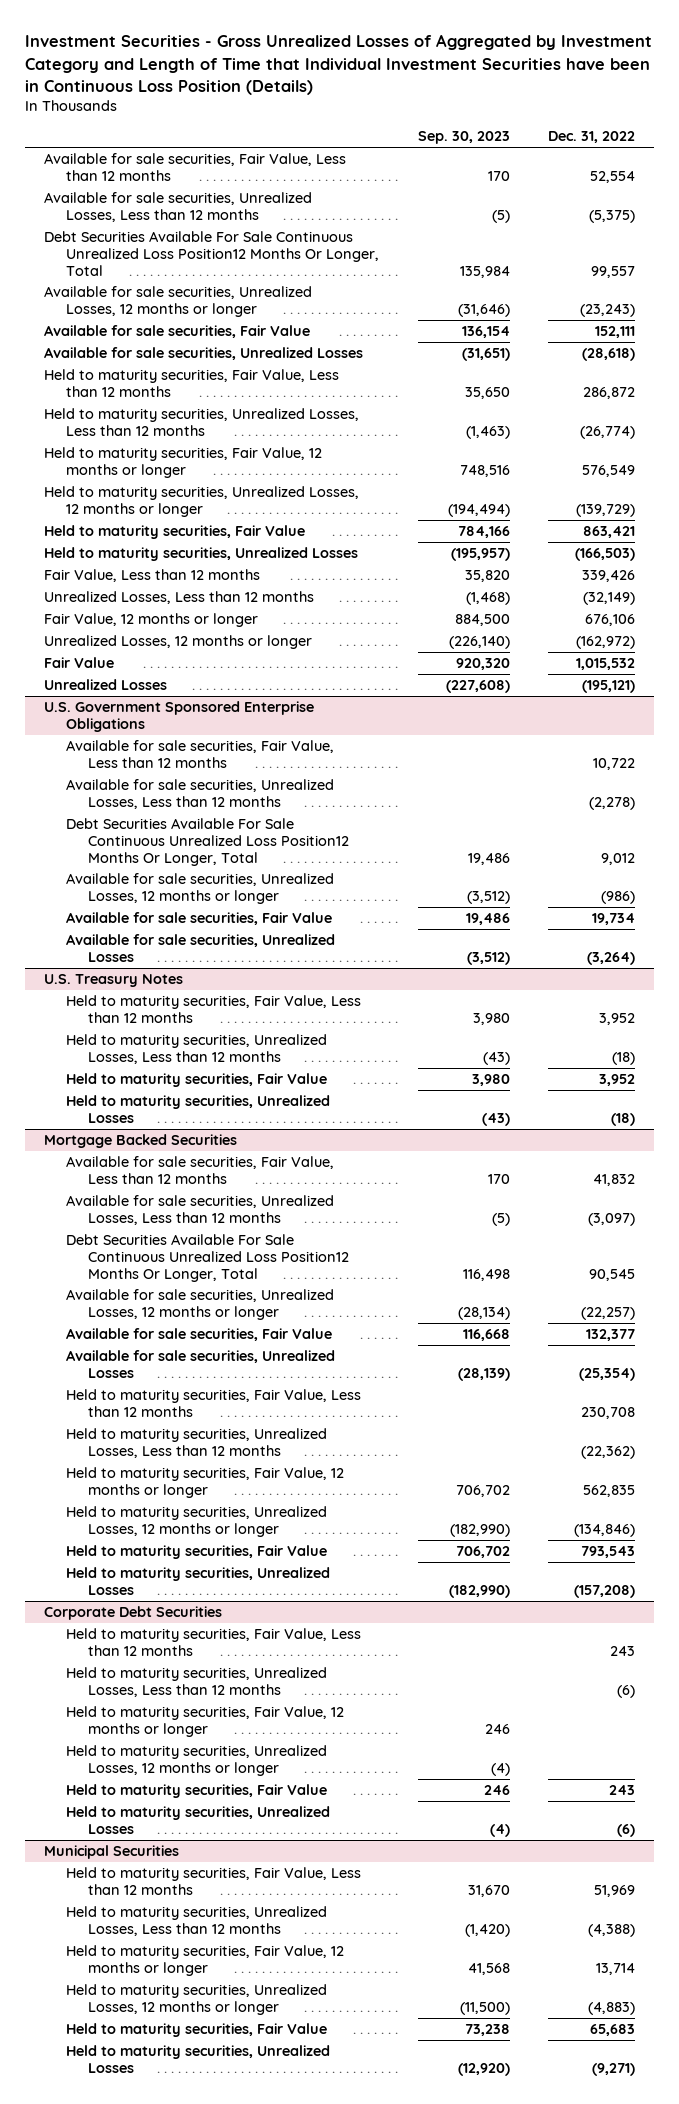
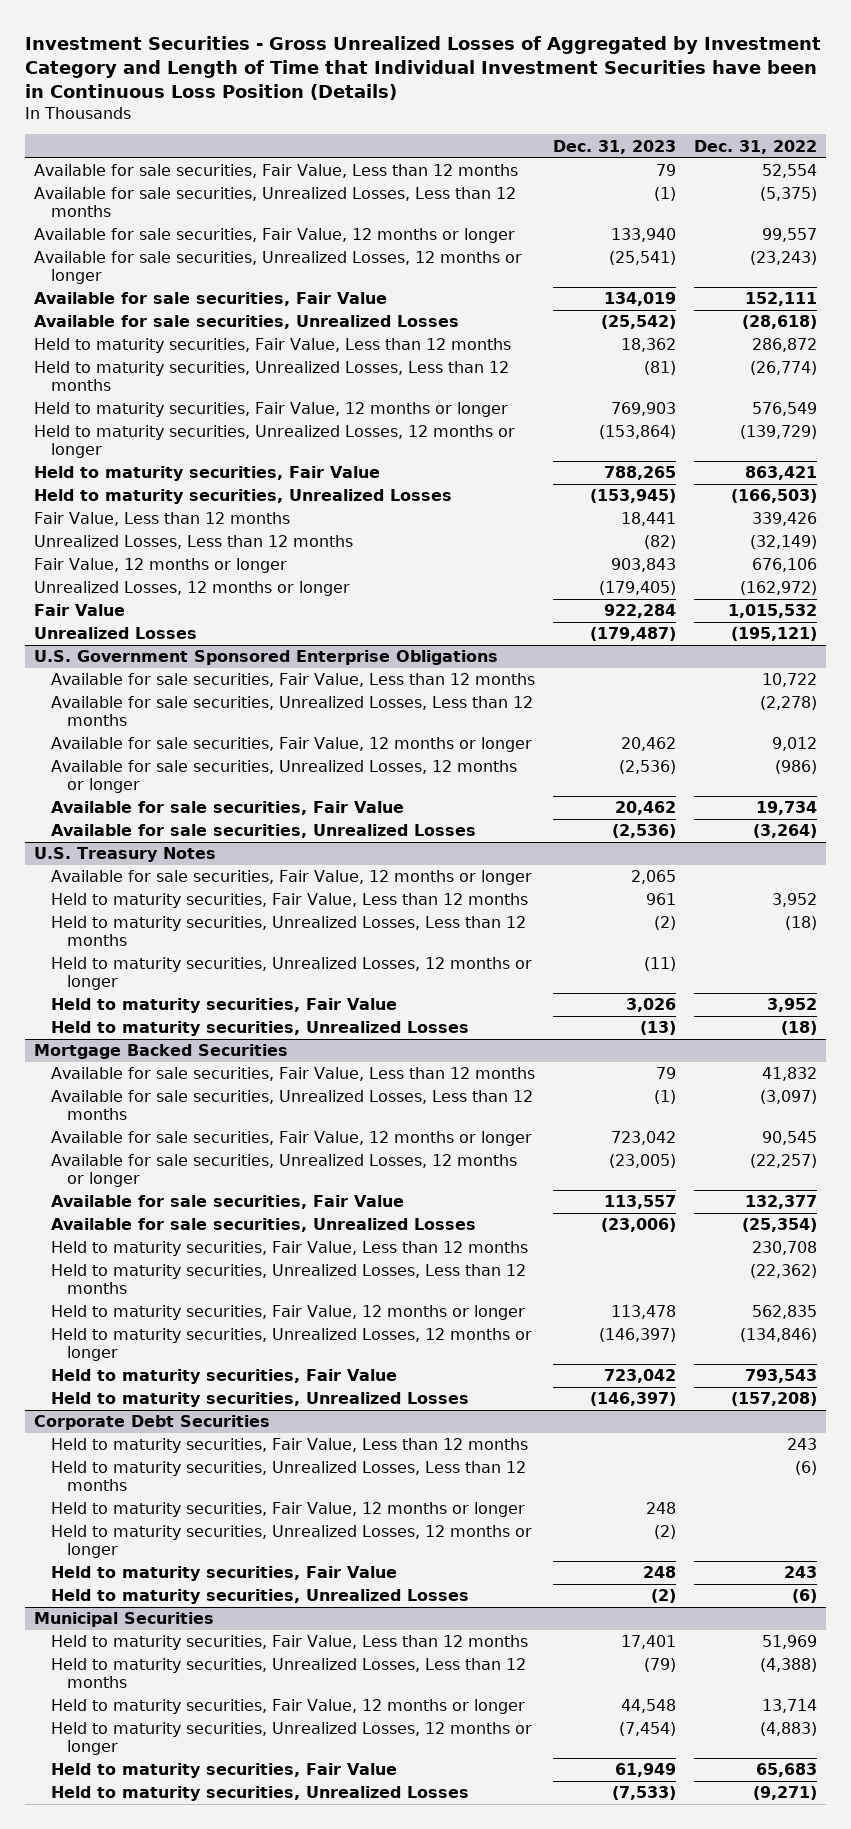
[417,131,510,145] Sep. 30, 2023 -> none
none -> [552,139,676,154] Dec. 31, 2023
[44,231,379,276] Debt Securities Available For Sale Continuous Unrealized Loss Position12 Months Or Longer, Total -> [34,228,516,244] Available for sale securities, Fair Value, 12 months or longer
[65,818,349,866] Debt Securities Available For Sale Continuous Unrealized Loss Position12 Months Or Longer, Total -> [50,737,532,753] Available for sale securities, Fair Value, 12 months or longer
none -> [50,870,532,886] Available for sale securities, Fair Value, 12 months or longer
none -> [50,957,532,991] Held to maturity securities, Unrealized Losses, 12 months or longer
[65,1234,349,1282] Debt Securities Available For Sale Continuous Unrealized Loss Position12 Months Or Longer, Total -> [50,1131,532,1147] Available for sale securities, Fair Value, 12 months or longer

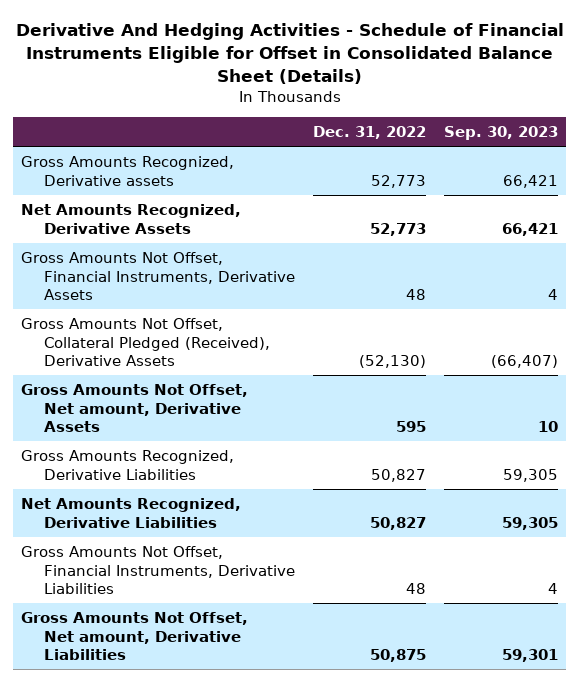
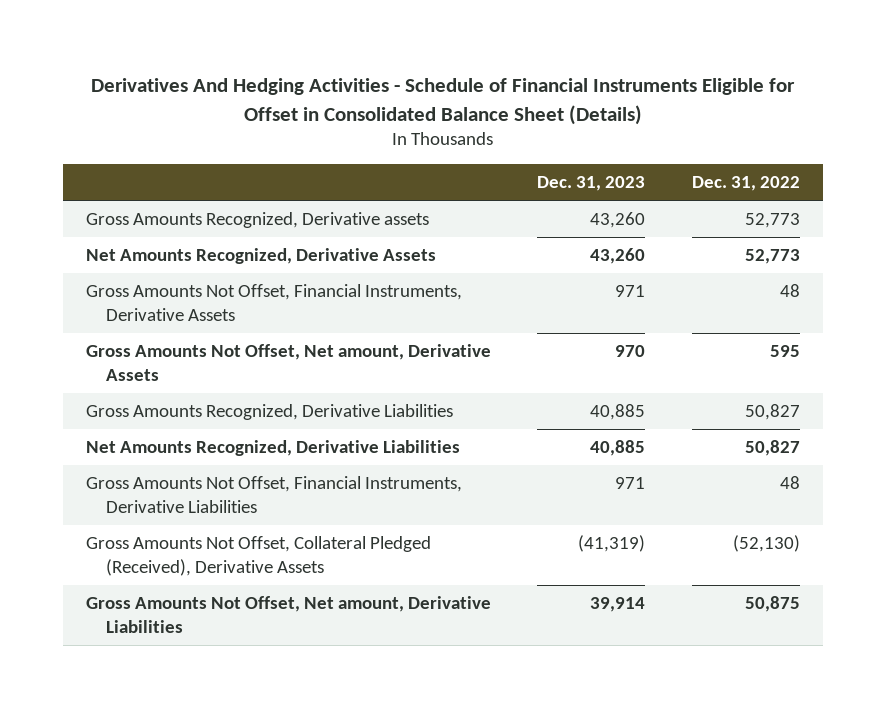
[15,22,564,85] Derivative And Hedging Activities - Schedule of Financial Instruments Eligible for Offset in Consolidated Balance Sheet (Details) -> [90,77,795,125] Derivatives And Hedging Activities - Schedule of Financial Instruments Eligible for Offset in Consolidated Balance Sheet (Details)
[443,126,558,141] Sep. 30, 2023 -> none
none -> [537,176,646,192] Dec. 31, 2023
[21,317,271,367] Gross Amounts Not Offset, Collateral Pledged (Received), Derivative Assets -> [86,536,432,577] Gross Amounts Not Offset, Collateral Pledged (Received), Derivative Assets

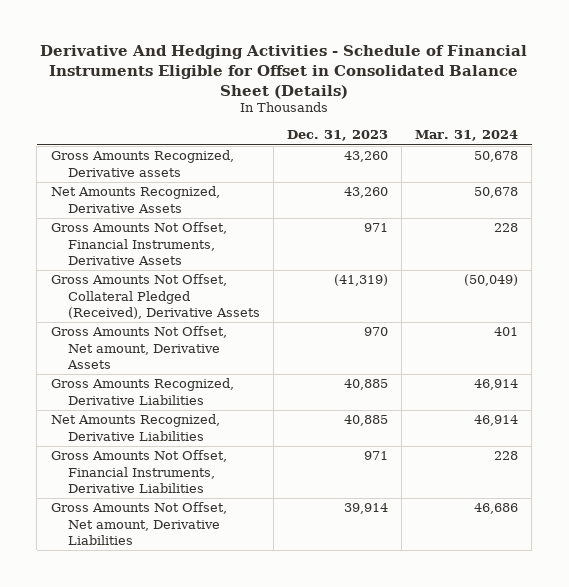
[90,77,795,125] Derivatives And Hedging Activities - Schedule of Financial Instruments Eligible for Offset in Consolidated Balance Sheet (Details) -> [40,45,528,99] Derivative And Hedging Activities - Schedule of Financial Instruments Eligible for Offset in Consolidated Balance Sheet (Details)
[691,176,800,192] Dec. 31, 2022 -> none
none -> [415,130,519,142] Mar. 31, 2024
[86,536,432,577] Gross Amounts Not Offset, Collateral Pledged (Received), Derivative Assets -> [50,274,260,319] Gross Amounts Not Offset, Collateral Pledged (Received), Derivative Assets

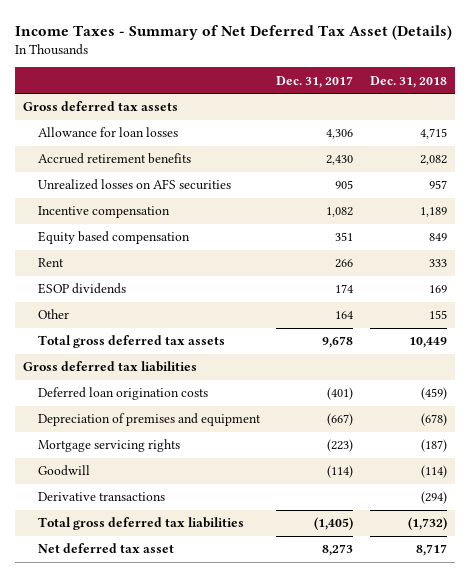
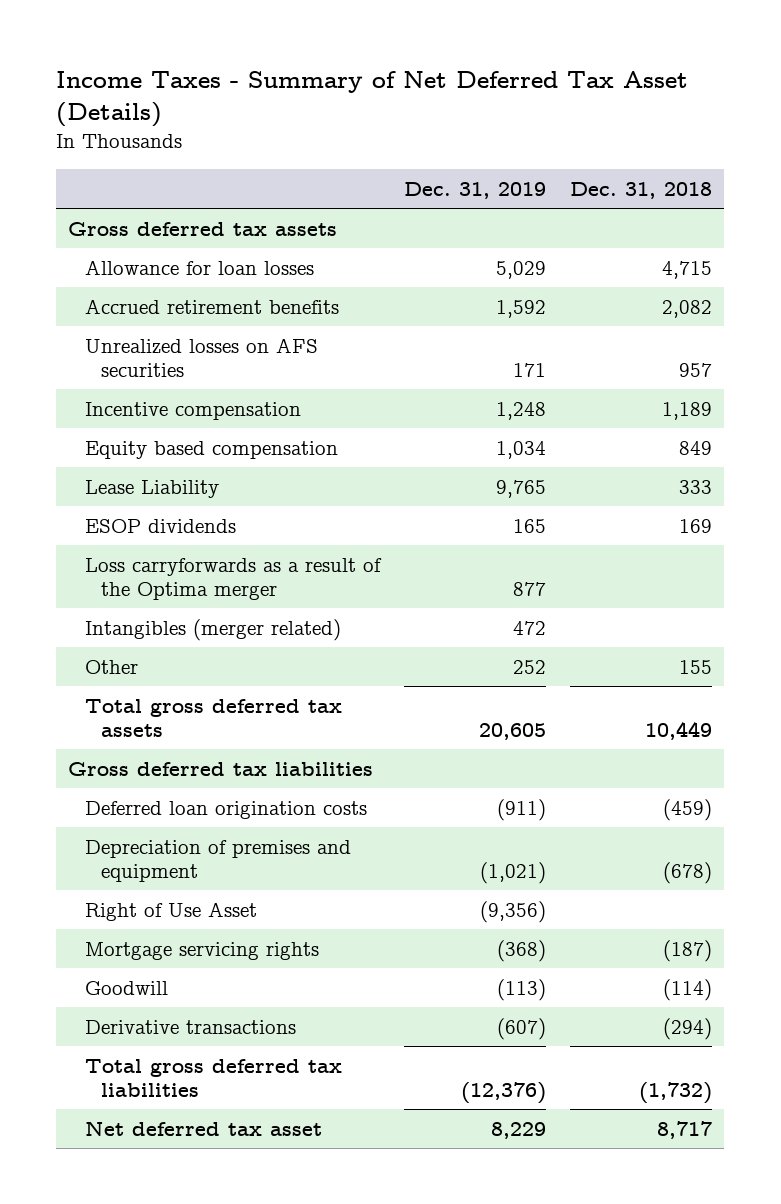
[276,75,354,88] Dec. 31, 2017 -> none
none -> [403,181,546,199] Dec. 31, 2019
[38,258,65,268] Rent -> [84,479,219,498] Lease Liability
none -> [84,557,382,600] Loss carryforwards as a result of the Optima merger
none -> [84,618,341,641] Intangibles (merger related)
none -> [84,901,257,921] Right of Use Asset

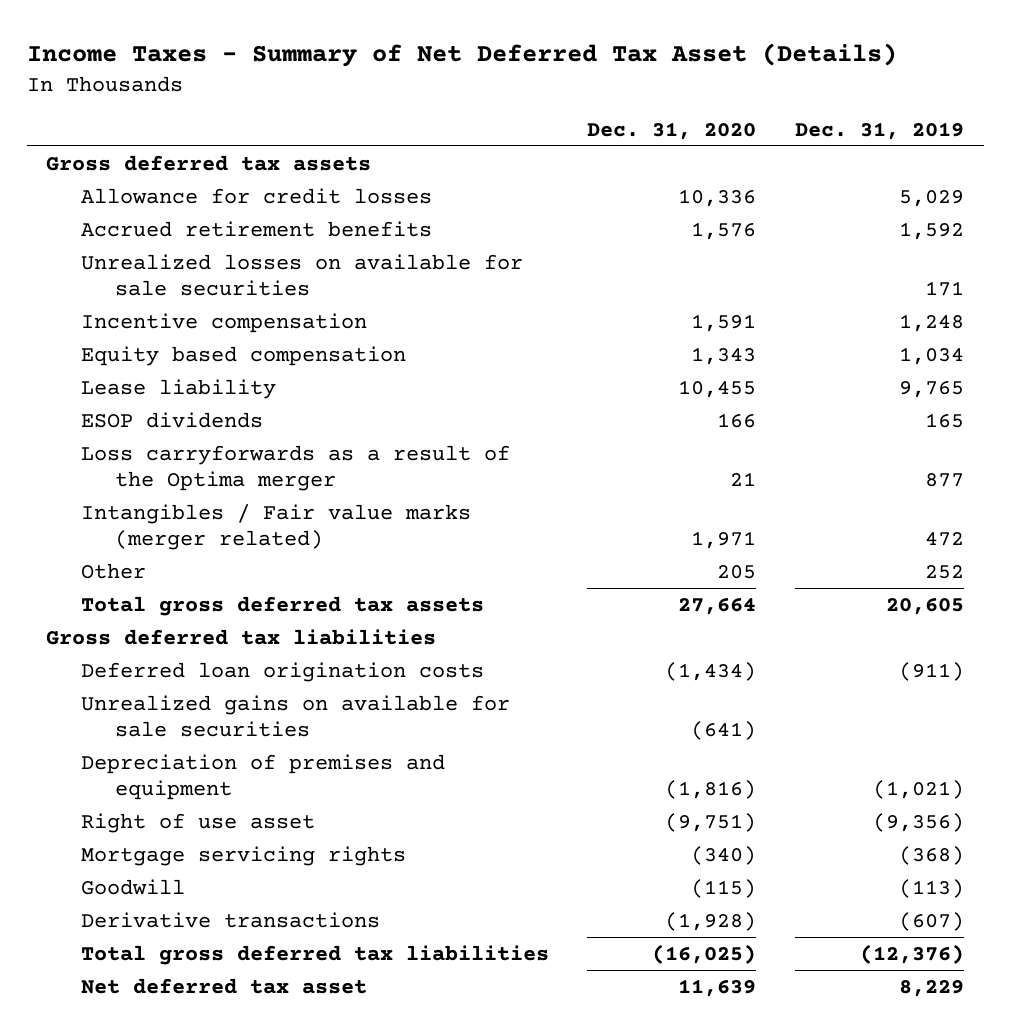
[570,181,713,199] Dec. 31, 2018 -> none
none -> [587,121,757,140] Dec. 31, 2020
[84,259,314,275] Allowance for loan losses -> [80,187,432,204] Allowance for credit losses
[84,337,318,377] Unrealized losses on AFS securities -> [80,253,523,296] Unrealized losses on available for sale securities
[84,479,219,498] Lease Liability -> [80,378,276,399] Lease liability
[84,618,341,641] Intangibles (merger related) -> [80,503,471,550] Intangibles / Fair value marks (merger related)
none -> [80,694,510,737] Unrealized gains on available for sale securities
[84,901,257,921] Right of Use Asset -> [80,812,315,833] Right of use asset

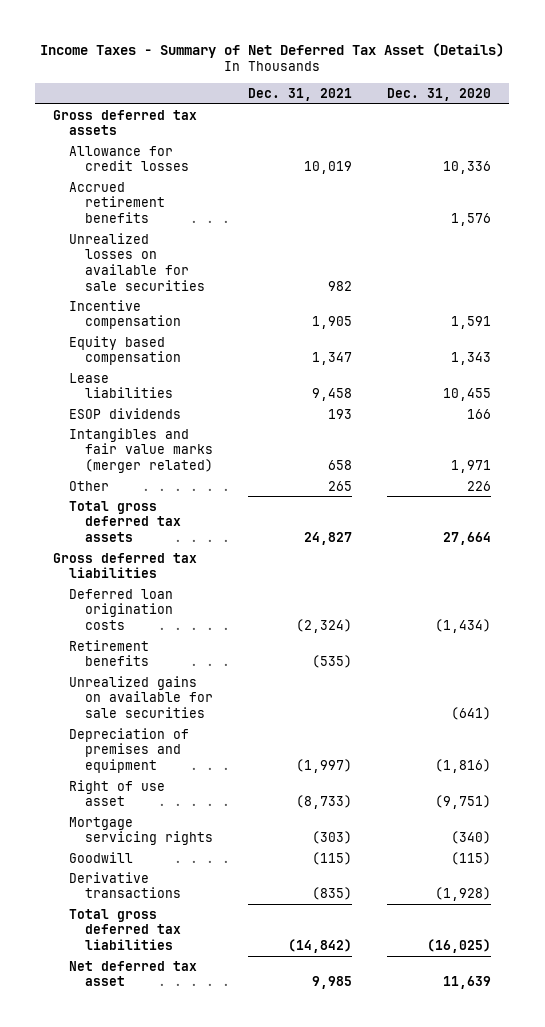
[795,121,965,140] Dec. 31, 2019 -> none
none -> [248,87,353,101] Dec. 31, 2021
[80,378,276,399] Lease liability -> [68,372,173,399] Lease liabilities
[80,444,510,491] Loss carryforwards as a result of the Optima merger -> none
[80,503,471,550] Intangibles / Fair value marks (merger related) -> [68,427,213,474] Intangibles and fair value marks (merger related)
[717,564,757,579] 205 -> [467,480,492,491] 226
none -> [68,639,149,667] Retirement benefits

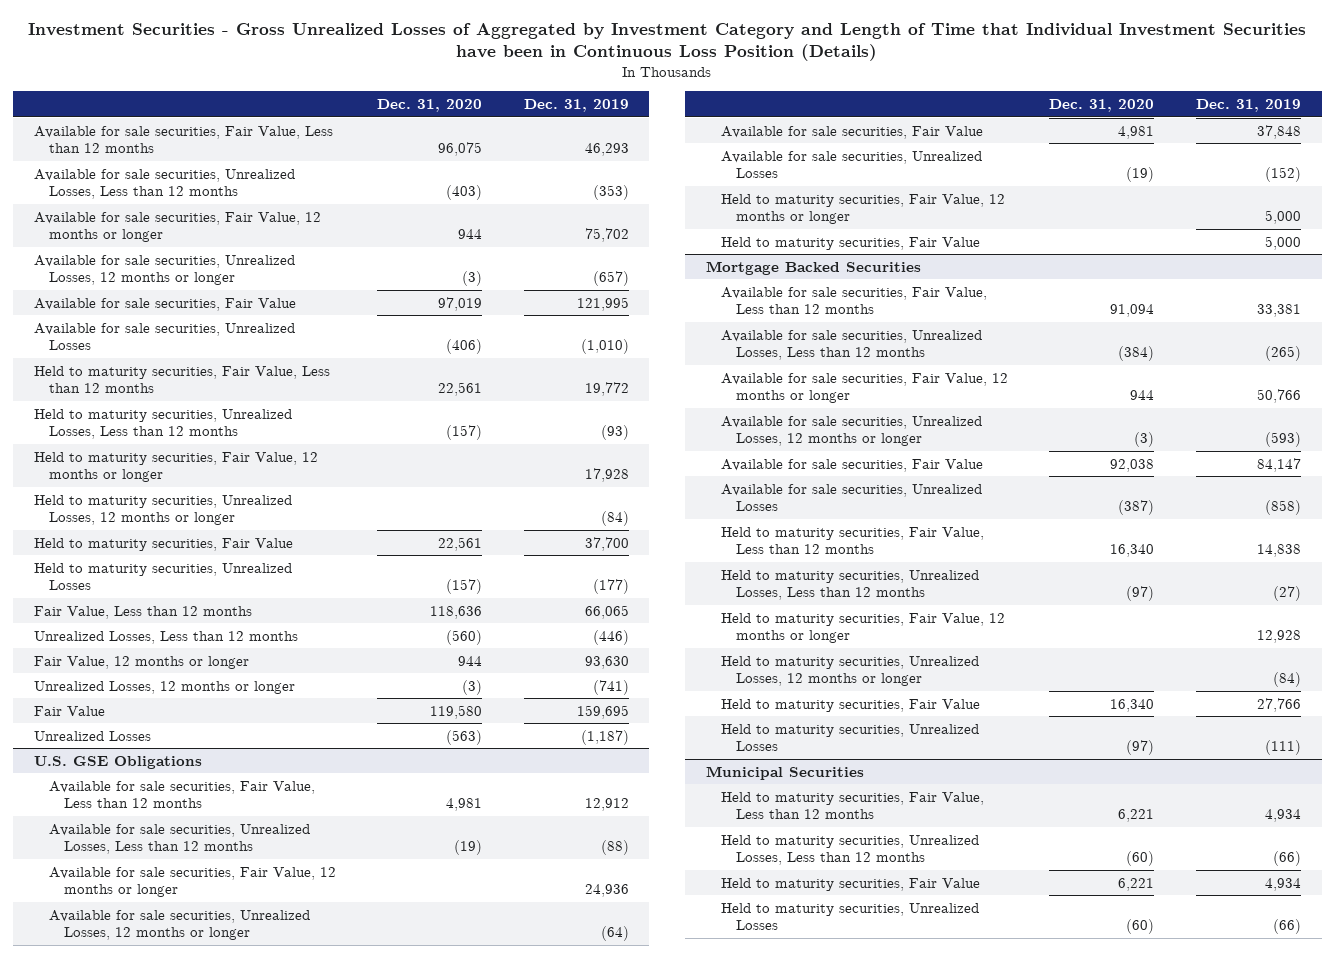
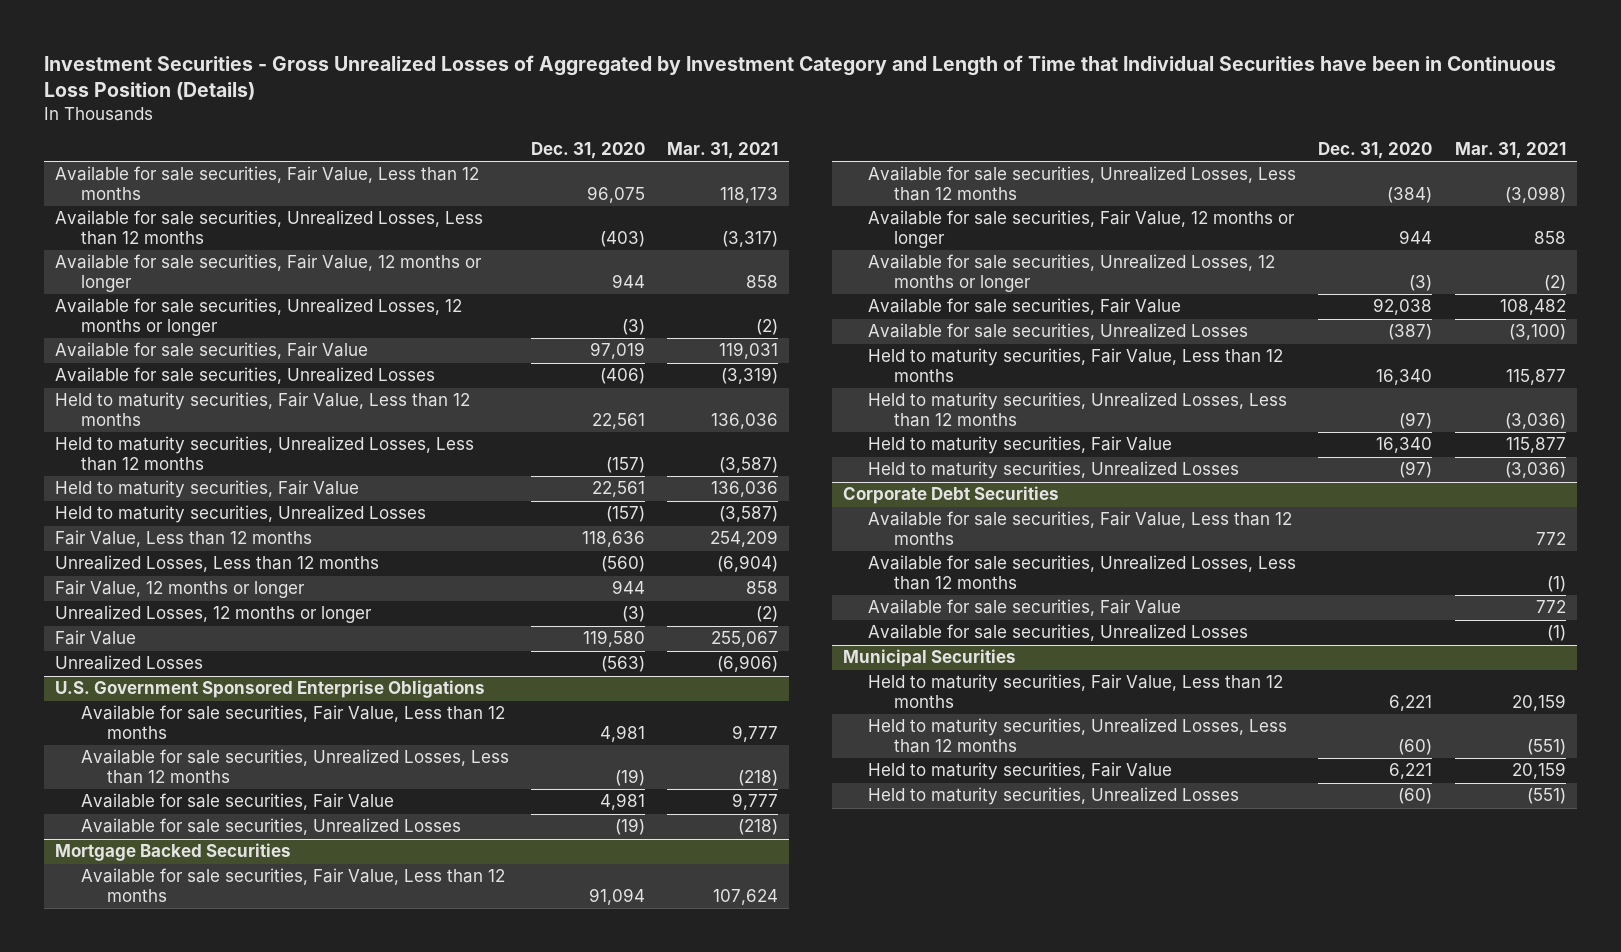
[28,23,1307,62] Investment Securities - Gross Unrealized Losses of Aggregated by Investment Category and Length of Time that Individual Investment Securities have been in Continuous Loss Position (Details) -> [44,54,1557,100] Investment Securities - Gross Unrealized Losses of Aggregated by Investment Category and Length of Time that Individual Securities have been in Continuous Loss Position (Details)
[523,98,629,112] Dec. 31, 2019 -> none
none -> [667,142,779,160] Mar. 31, 2021
[33,451,318,483] Held to maturity securities, Fair Value, 12 months or longer -> none
[33,494,292,526] Held to maturity securities, Unrealized Losses, 12 months or longer -> none
[33,755,202,769] U.S. GSE Obligations -> [55,680,486,699] U.S. Government Sponsored Enterprise Obligations
[48,866,336,898] Available for sale securities, Fair Value, 12 months or longer -> none
[48,909,310,941] Available for sale securities, Unrealized Losses, 12 months or longer -> none
[720,193,1005,225] Held to maturity securities, Fair Value, 12 months or longer -> none
[720,236,980,250] Held to maturity securities, Fair Value -> none
[720,612,1005,644] Held to maturity securities, Fair Value, 12 months or longer -> none
[720,655,979,687] Held to maturity securities, Unrealized Losses, 12 months or longer -> none
none -> [842,486,1059,505] Corporate Debt Securities
none -> [868,511,1293,546] Available for sale securities, Fair Value, Less than 12 months
none -> [868,555,1297,591] Available for sale securities, Unrealized Losses, Less than 12 months
none -> [868,599,1182,617] Available for sale securities, Fair Value
none -> [868,624,1249,642] Available for sale securities, Unrealized Losses

